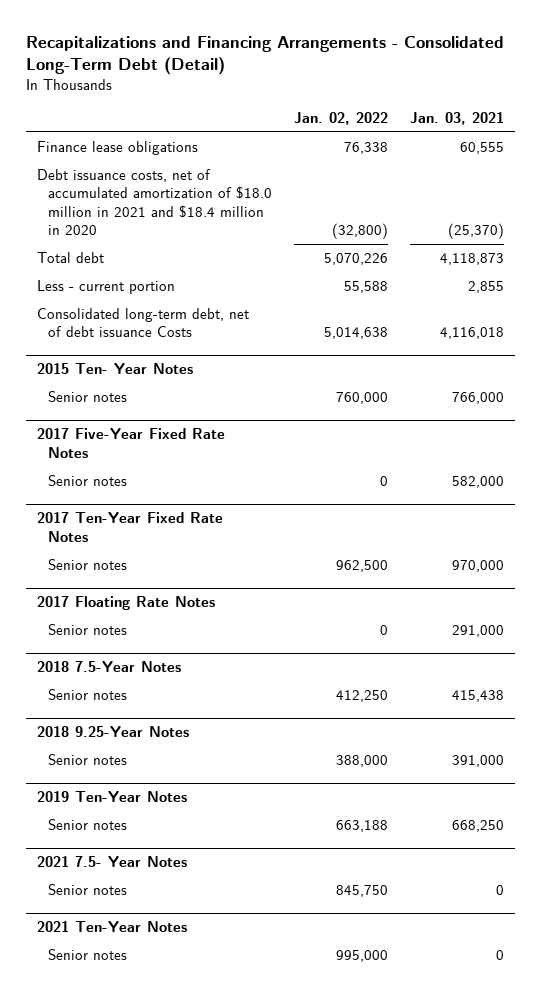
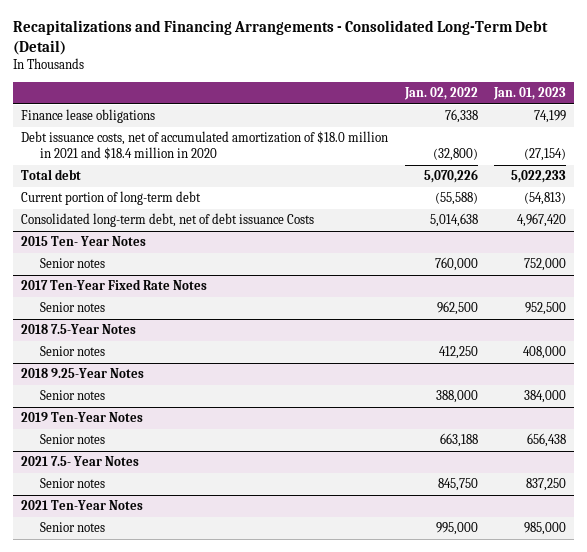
[409,111,504,125] Jan. 03, 2021 -> none
none -> [493,87,567,101] Jan. 01, 2023
[36,279,175,294] Less - current portion -> [20,191,201,206] Current portion of long-term debt
[343,280,388,293] 55,588 -> [434,192,478,206] (55,588)
[36,428,225,458] 2017 Five-Year Fixed Rate Notes -> none
[47,474,127,486] Senior notes -> none
[36,596,215,611] 2017 Floating Rate Notes -> none
[47,623,127,635] Senior notes -> none

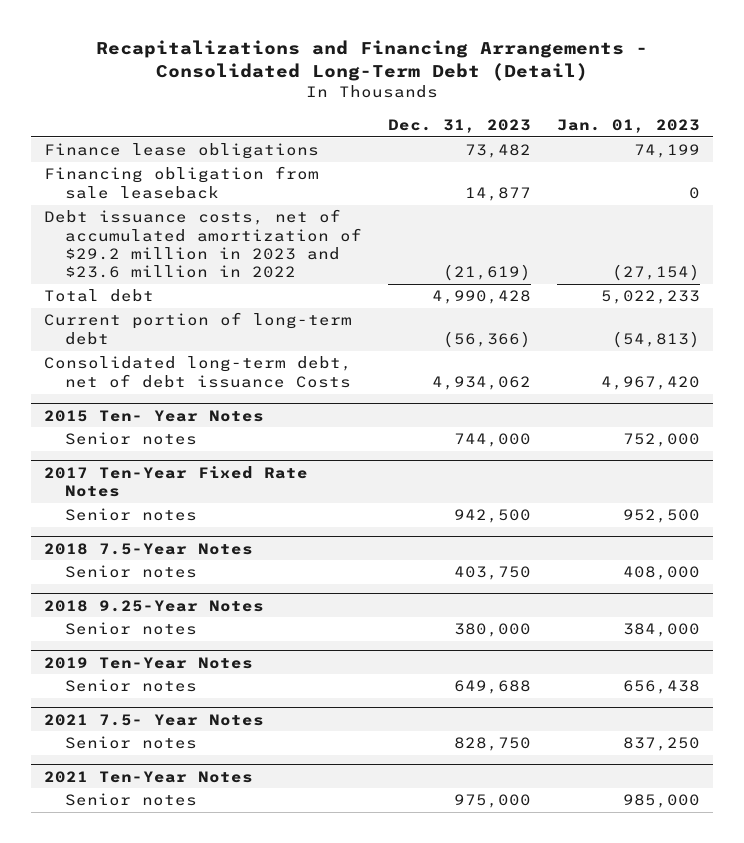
[403,87,478,101] Jan. 02, 2022 -> none
none -> [387,118,531,133] Dec. 31, 2023
none -> [43,166,319,199] Financing obligation from sale leaseback
[20,131,388,161] Debt issuance costs, net of accumulated amortization of $18.0 million in 2021 and $18.4 million in 2020 -> [43,209,362,279] Debt issuance costs, net of accumulated amortization of $29.2 million in 2023 and $23.6 million in 2022

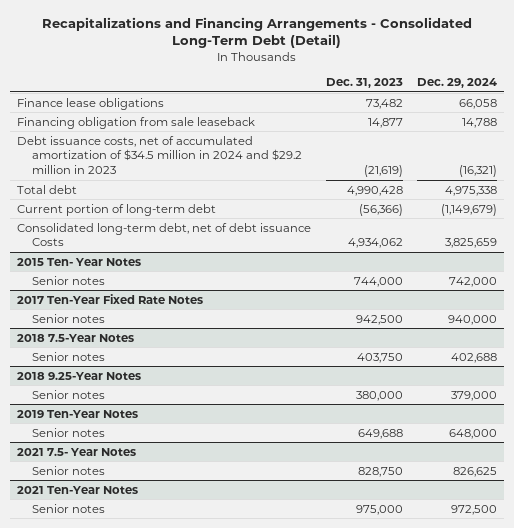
[556,118,700,133] Jan. 01, 2023 -> none
none -> [417,78,498,89] Dec. 29, 2024
[43,209,362,279] Debt issuance costs, net of accumulated amortization of $29.2 million in 2023 and $23.6 million in 2022 -> [17,135,302,174] Debt issuance costs, net of accumulated amortization of $34.5 million in 2024 and $29.2 million in 2023

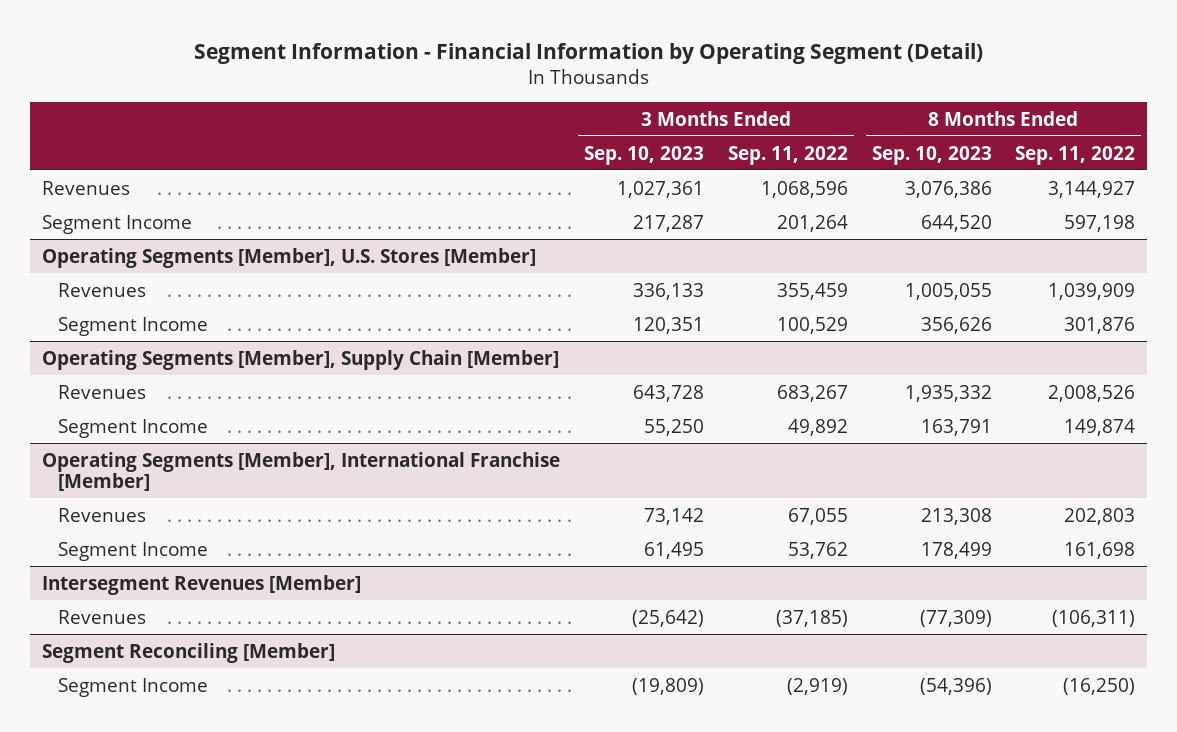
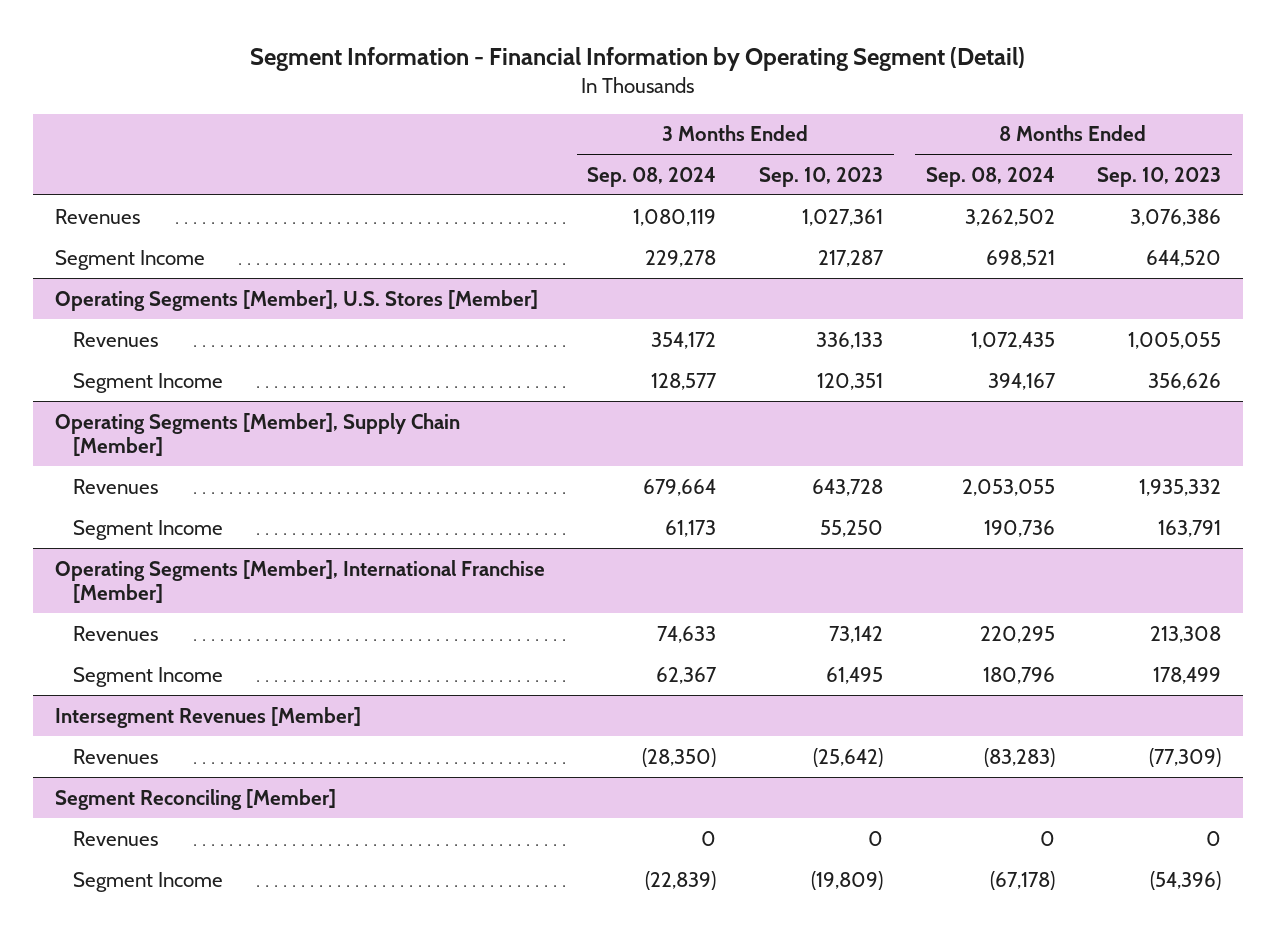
[727,145,848,165] Sep. 11, 2022 -> none
[1015,145,1136,165] Sep. 11, 2022 -> none
none -> [587,166,717,187] Sep. 08, 2024
none -> [925,166,1055,187] Sep. 08, 2024
none -> [73,830,159,846] Revenues

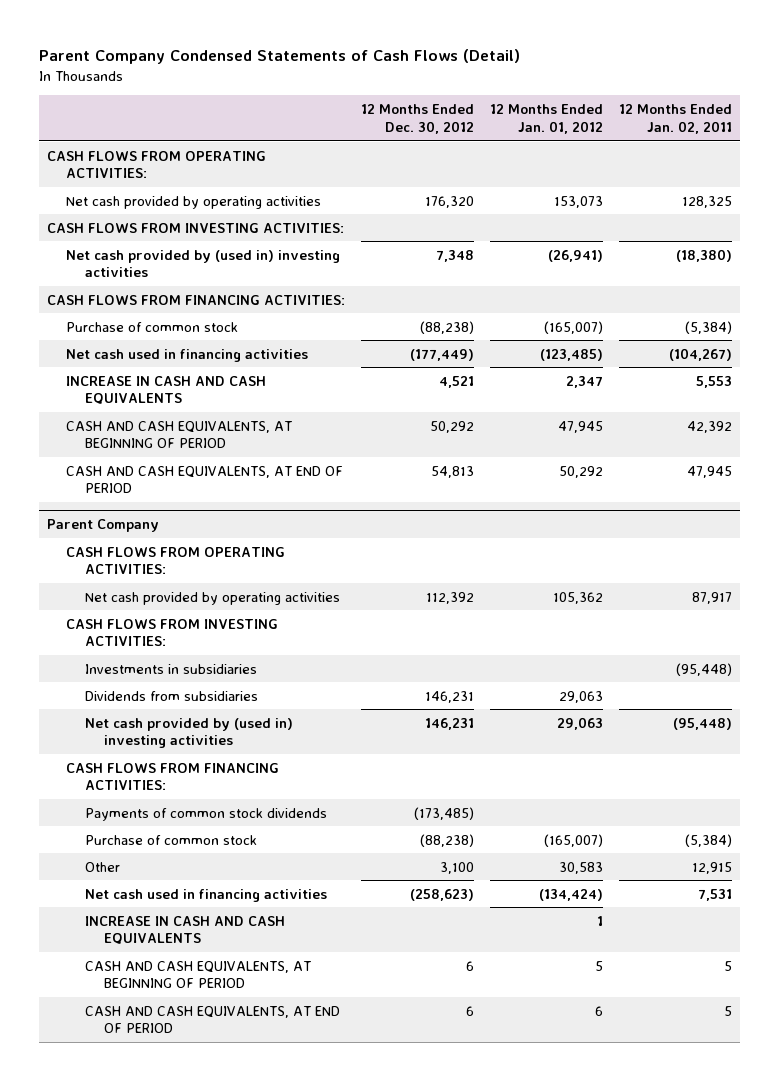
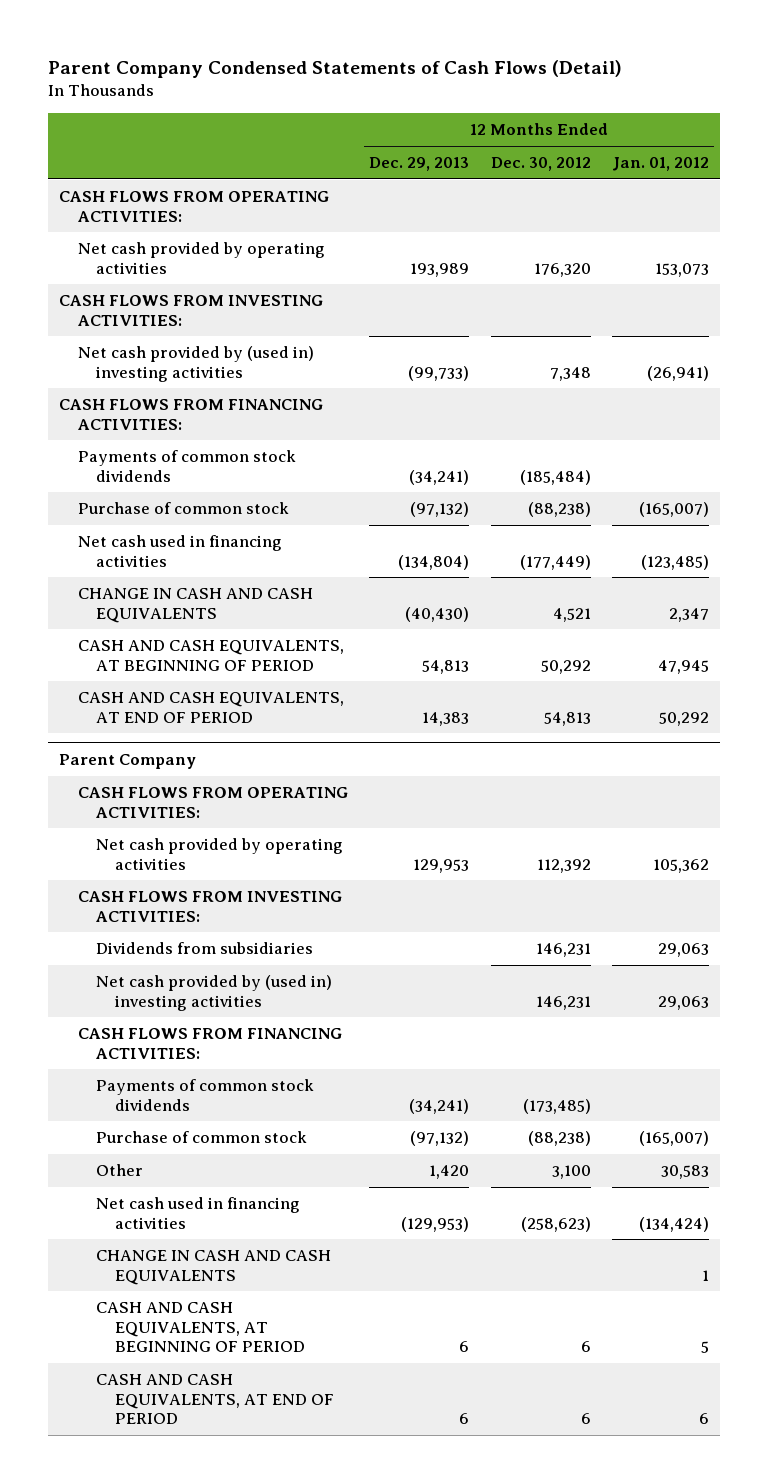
[619,104,733,134] 12 Months Ended Jan. 02, 2011 -> none
none -> [369,157,470,172] Dec. 29, 2013
none -> [77,450,296,482] Payments of common stock dividends
[65,375,266,405] INCREASE IN CASH AND CASH EQUIVALENTS -> [77,588,313,623] CHANGE IN CASH AND CASH EQUIVALENTS
[84,663,257,674] Investments in subsidiaries -> none
[84,915,285,945] INCREASE IN CASH AND CASH EQUIVALENTS -> [96,1250,332,1285] CHANGE IN CASH AND CASH EQUIVALENTS

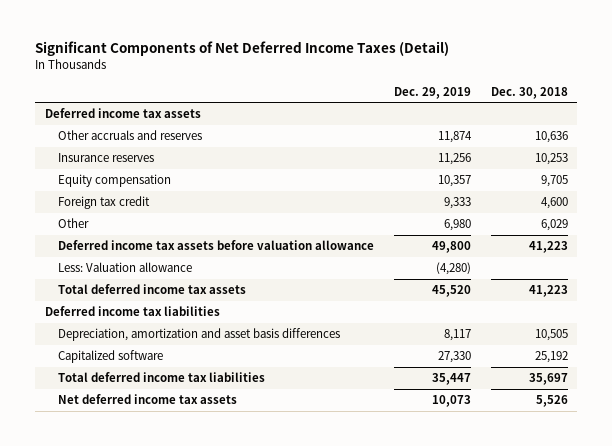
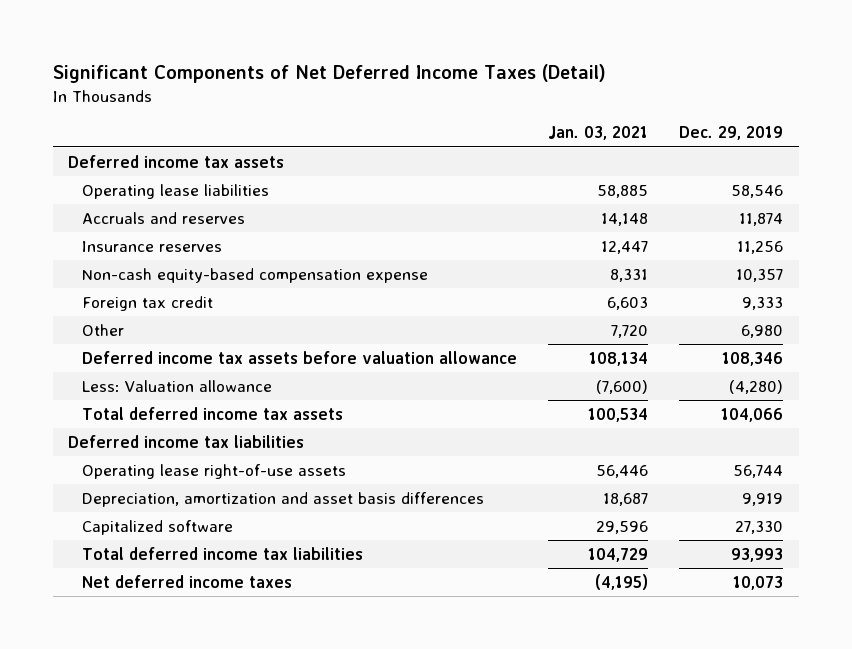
[490,86,568,99] Dec. 30, 2018 -> none
none -> [548,126,649,141] Jan. 03, 2021
none -> [82,183,270,199] Operating lease liabilities
[58,130,203,141] Other accruals and reserves -> [82,211,246,224] Accruals and reserves
[58,174,172,188] Equity compensation -> [82,267,429,283] Non-cash equity-based compensation expense
[431,241,471,254] 49,800 -> [722,351,784,366] 108,346
[431,285,471,298] 45,520 -> [721,407,784,422] 104,066
none -> [82,463,347,479] Operating lease right-of-use assets
[443,329,471,342] 8,117 -> [742,492,784,506] 9,919
[431,373,471,386] 35,447 -> [731,547,784,562] 93,993
[58,394,238,405] Net deferred income tax assets -> [82,574,293,588] Net deferred income taxes

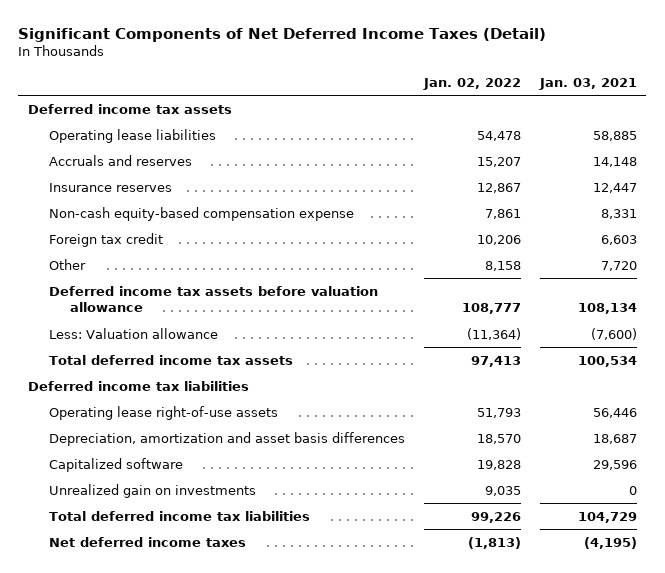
[679,126,784,141] Dec. 29, 2019 -> none
none -> [422,77,521,90] Jan. 02, 2022
none -> [48,483,256,498] Unrealized gain on investments

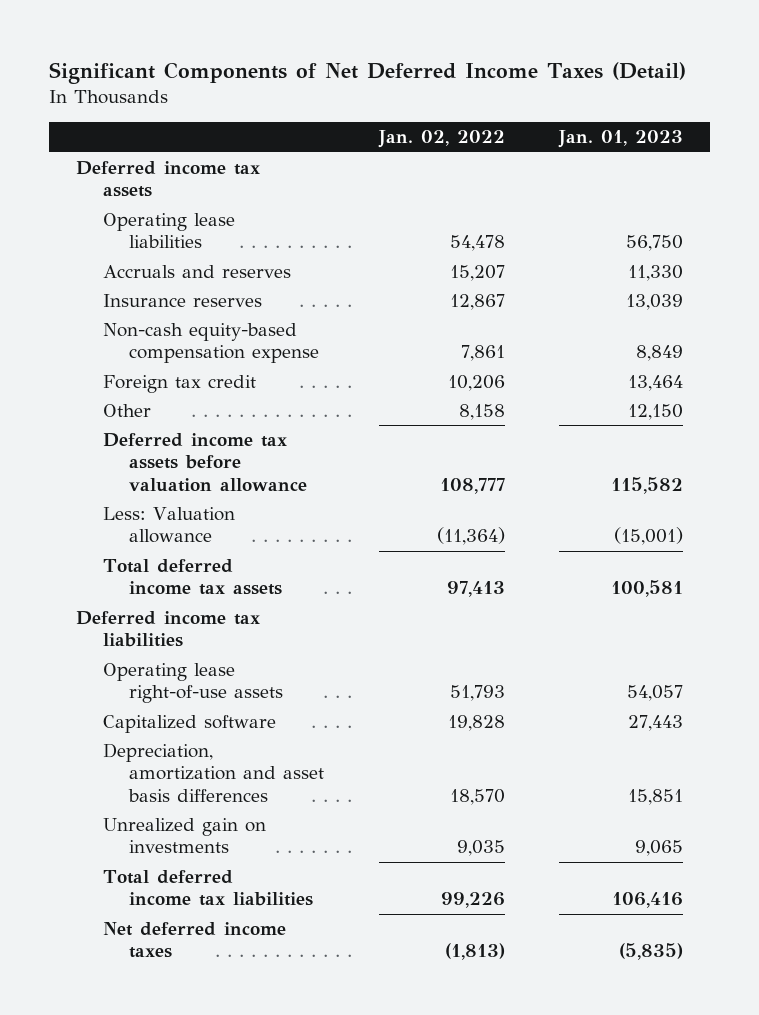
[538,77,637,90] Jan. 03, 2021 -> none
none -> [557,130,683,149] Jan. 01, 2023
[48,431,405,446] Depreciation, amortization and asset basis differences -> [102,743,325,802] Depreciation, amortization and asset basis differences

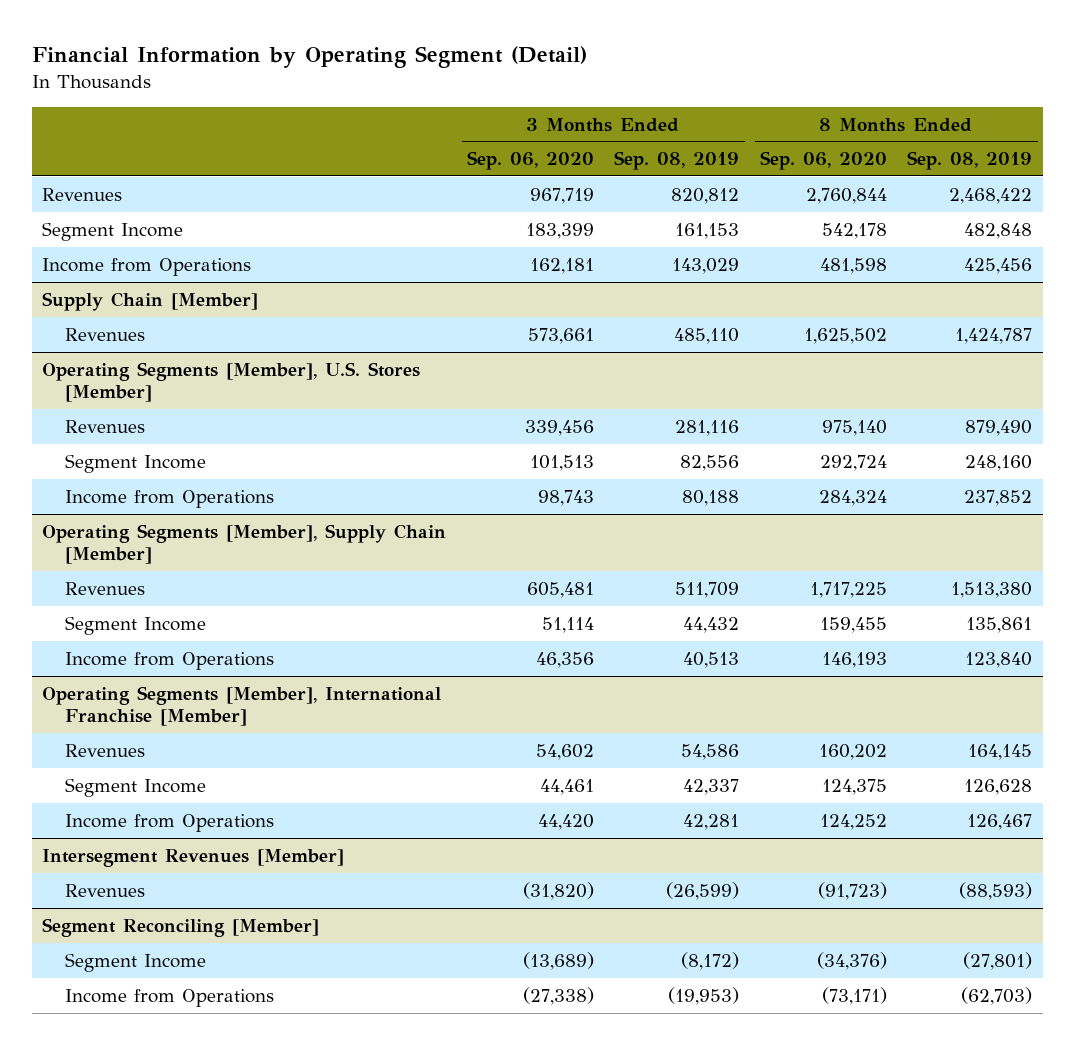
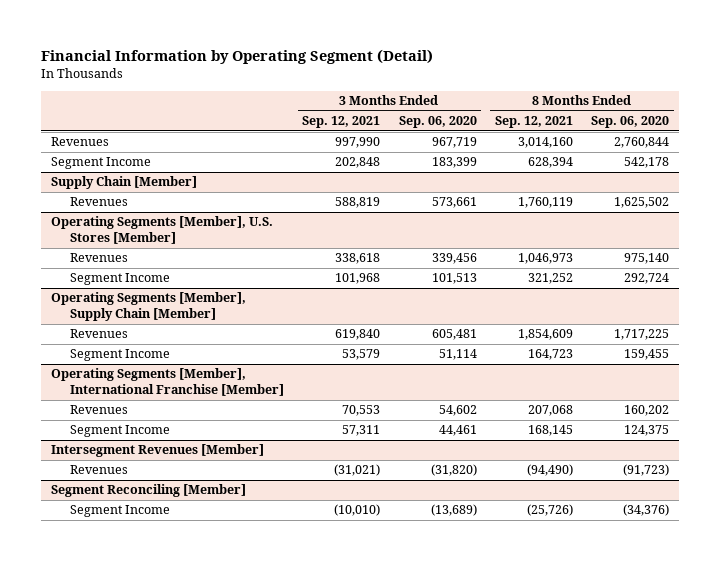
[614,151,740,171] Sep. 08, 2019 -> none
[907,151,1033,171] Sep. 08, 2019 -> none
none -> [302,116,381,129] Sep. 12, 2021
none -> [494,116,573,129] Sep. 12, 2021
[42,257,252,276] Income from Operations -> none
[65,489,275,508] Income from Operations -> none
[65,651,275,670] Income from Operations -> none
[65,813,275,832] Income from Operations -> none
[65,988,275,1007] Income from Operations -> none

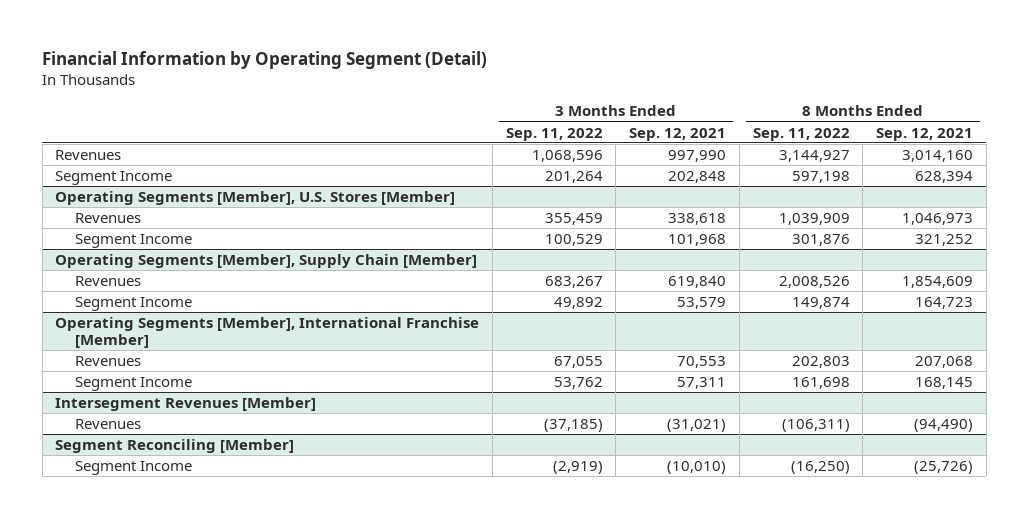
[398,116,477,129] Sep. 06, 2020 -> none
[591,116,670,129] Sep. 06, 2020 -> none
none -> [505,127,603,141] Sep. 11, 2022
none -> [752,127,850,141] Sep. 11, 2022
[50,176,197,190] Supply Chain [Member] -> none
[69,197,128,207] Revenues -> none

